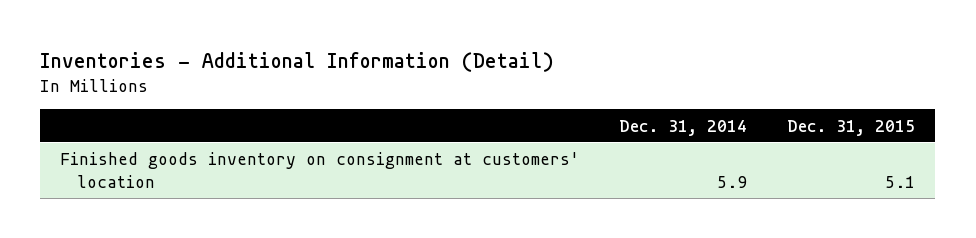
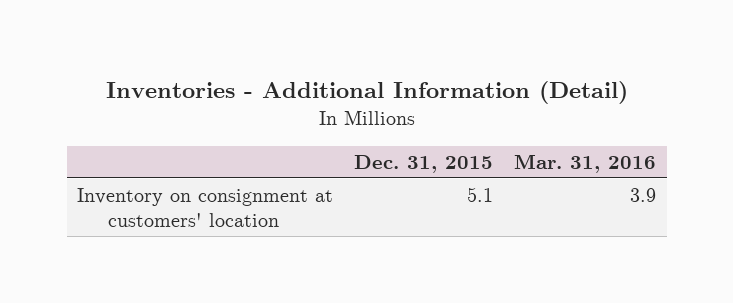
[619,119,748,136] Dec. 31, 2014 -> none
none -> [514,153,657,173] Mar. 31, 2016
[60,152,580,188] Finished goods inventory on consignment at customers' location -> [77,187,334,228] Inventory on consignment at customers' location

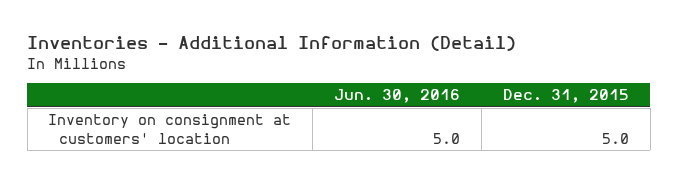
[514,153,657,173] Mar. 31, 2016 -> none
none -> [334,89,461,104] Jun. 30, 2016
[467,186,494,202] 5.1 -> [601,132,629,144] 5.0

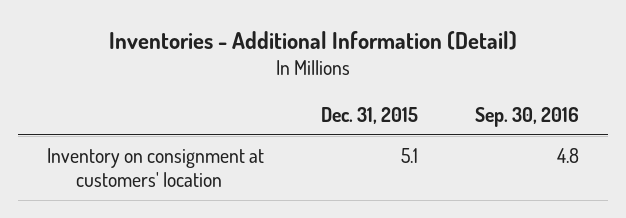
[334,89,461,104] Jun. 30, 2016 -> none
none -> [475,107,580,128] Sep. 30, 2016
[601,132,629,144] 5.0 -> [401,147,419,163] 5.1

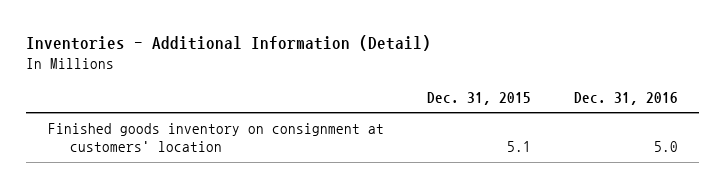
[475,107,580,128] Sep. 30, 2016 -> none
none -> [573,91,678,105] Dec. 31, 2016
[46,147,264,188] Inventory on consignment at customers' location -> [47,122,384,153] Finished goods inventory on consignment at customers' location

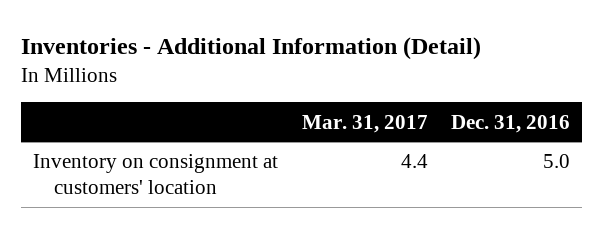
[426,91,531,105] Dec. 31, 2015 -> none
none -> [301,114,428,133] Mar. 31, 2017
[47,122,384,153] Finished goods inventory on consignment at customers' location -> [33,154,279,195] Inventory on consignment at customers' location

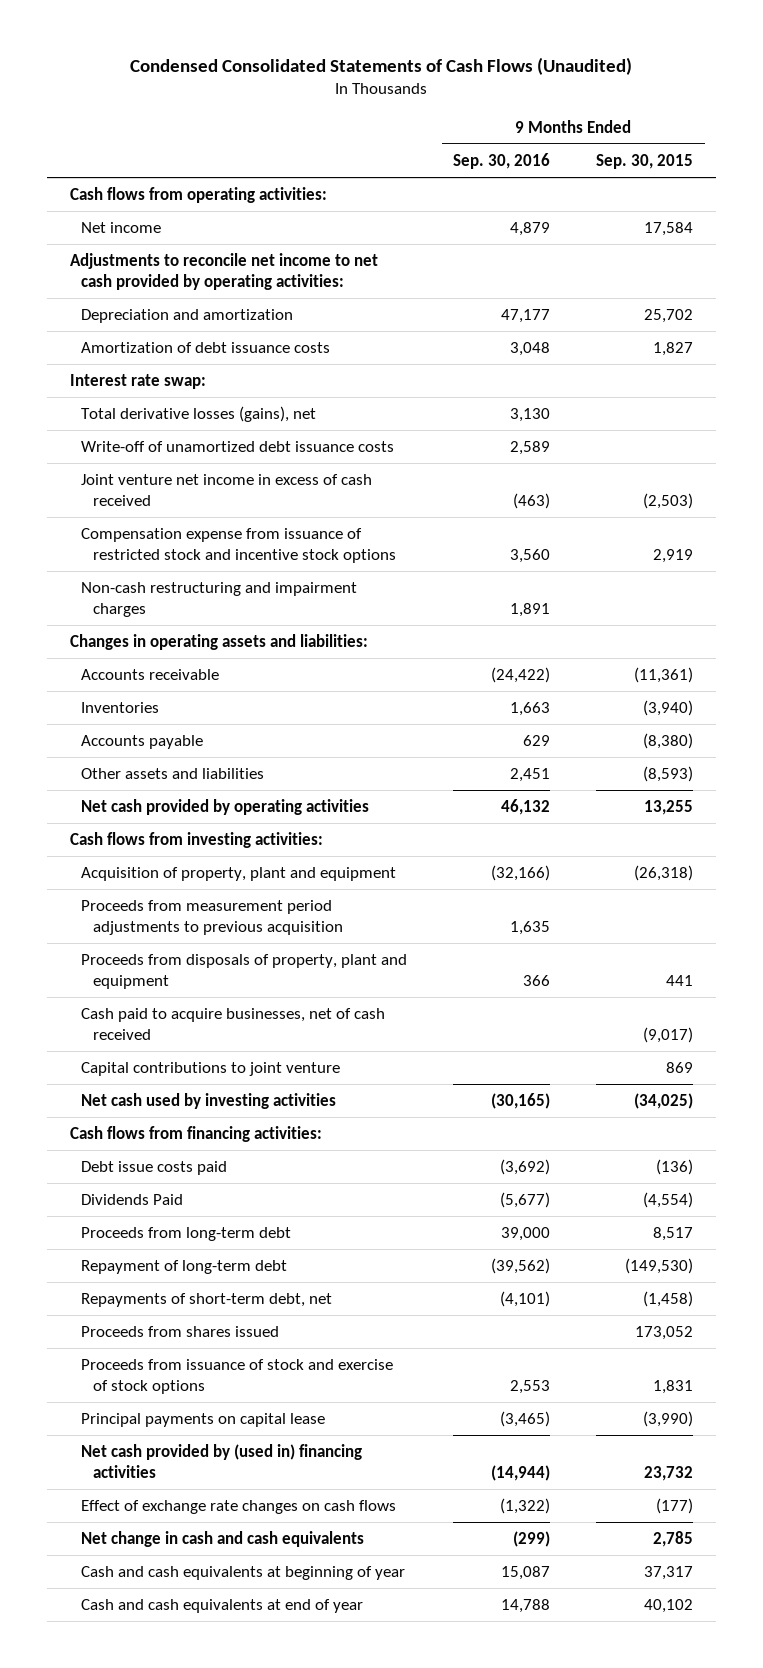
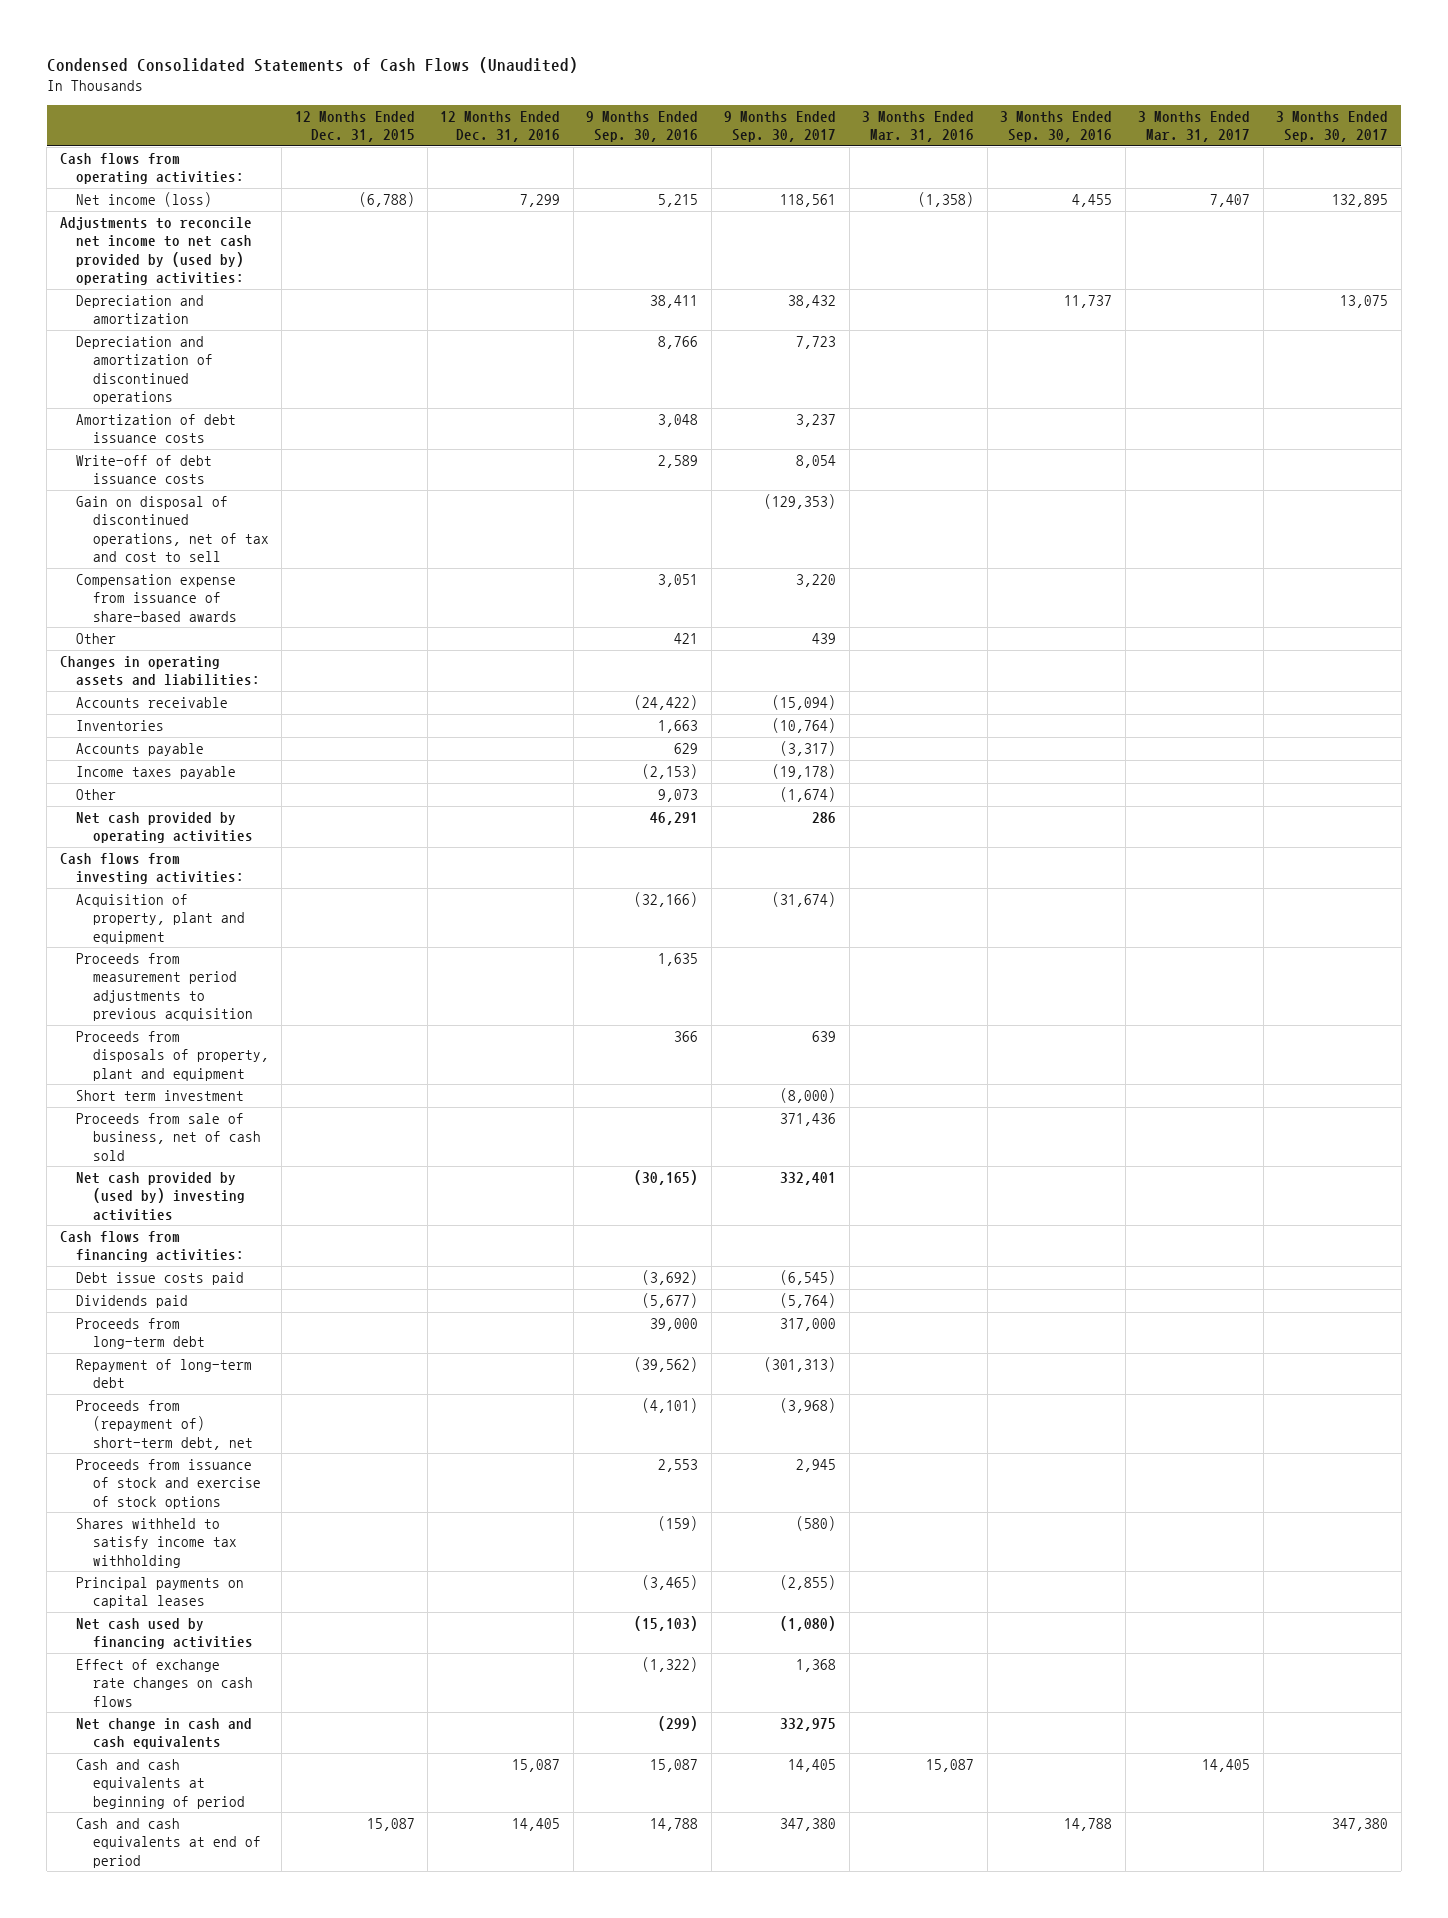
[596,153,694,169] Sep. 30, 2015 -> none
none -> [294,110,415,143] 12 Months Ended Dec. 31, 2015
none -> [440,110,561,143] 12 Months Ended Dec. 31, 2016
none -> [724,110,837,143] 9 Months Ended Sep. 30, 2017
none -> [862,110,975,143] 3 Months Ended Mar. 31, 2016
none -> [1000,110,1113,143] 3 Months Ended Sep. 30, 2016
none -> [1138,110,1251,143] 3 Months Ended Mar. 31, 2017
none -> [1276,110,1389,143] 3 Months Ended Sep. 30, 2017
[81,221,162,233] Net income -> [76,192,213,208] Net income (loss)
[510,221,551,236] 4,879 -> [658,194,699,208] 5,215
[69,252,378,290] Adjustments to reconcile net income to net cash provided by operating activities: -> [59,217,253,286] Adjustments to reconcile net income to net cash provided by (used by) operating activities:
[501,308,551,323] 47,177 -> [650,295,699,309] 38,411
none -> [76,336,213,405] Depreciation and amortization of discontinued operations
[69,373,206,389] Interest rate swap: -> none
[81,405,317,422] Total derivative losses (gains), net -> none
[81,473,373,506] Joint venture net income in excess of cash received -> none
[81,527,396,563] Compensation expense from issuance of restricted stock and incentive stock options -> none
[81,581,358,617] Non-cash restructuring and impairment charges -> none
[81,440,395,452] Write-off of unamortized debt issuance costs -> [76,455,213,485] Write-off of debt issuance costs
none -> [76,496,269,563] Gain on disposal of discontinued operations, net of tax and cost to sell
none -> [76,574,237,622] Compensation expense from issuance of share-based awards
none -> [76,633,117,645] Other
[81,767,265,779] Other assets and liabilities -> none
none -> [76,766,237,780] Income taxes payable
none -> [76,789,117,801] Other
[501,798,551,815] 46,132 -> [650,812,699,826] 46,291
[81,1007,386,1040] Cash paid to acquire businesses, net of cash received -> none
[81,1061,341,1076] Capital contributions to joint venture -> none
none -> [76,1090,245,1102] Short term investment
none -> [76,1113,261,1161] Proceeds from sale of business, net of cash sold
[81,1092,337,1109] Net cash used by investing activities -> [76,1172,245,1221] Net cash provided by (used by) investing activities
[81,1193,184,1205] Dividends Paid -> [76,1295,189,1309] Dividends paid
[81,1325,280,1337] Proceeds from shares issued -> none
[81,1292,333,1307] Repayments of short-term debt, net -> [76,1400,253,1450] Proceeds from (repayment of) short-term debt, net
none -> [76,1518,237,1568] Shares withheld to satisfy income tax withholding
[81,1412,326,1427] Principal payments on capital lease -> [76,1577,245,1609] Principal payments on capital leases
[81,1443,363,1478] Net cash provided by (used in) financing activities -> [76,1618,253,1650] Net cash used by financing activities
[491,1464,551,1481] (14,944) -> [634,1616,699,1632] (15,103)
[81,1565,406,1580] Cash and cash equivalents at beginning of year -> [76,1759,245,1809] Cash and cash equivalents at beginning of period
[81,1598,364,1613] Cash and cash equivalents at end of year -> [76,1818,261,1868] Cash and cash equivalents at end of period

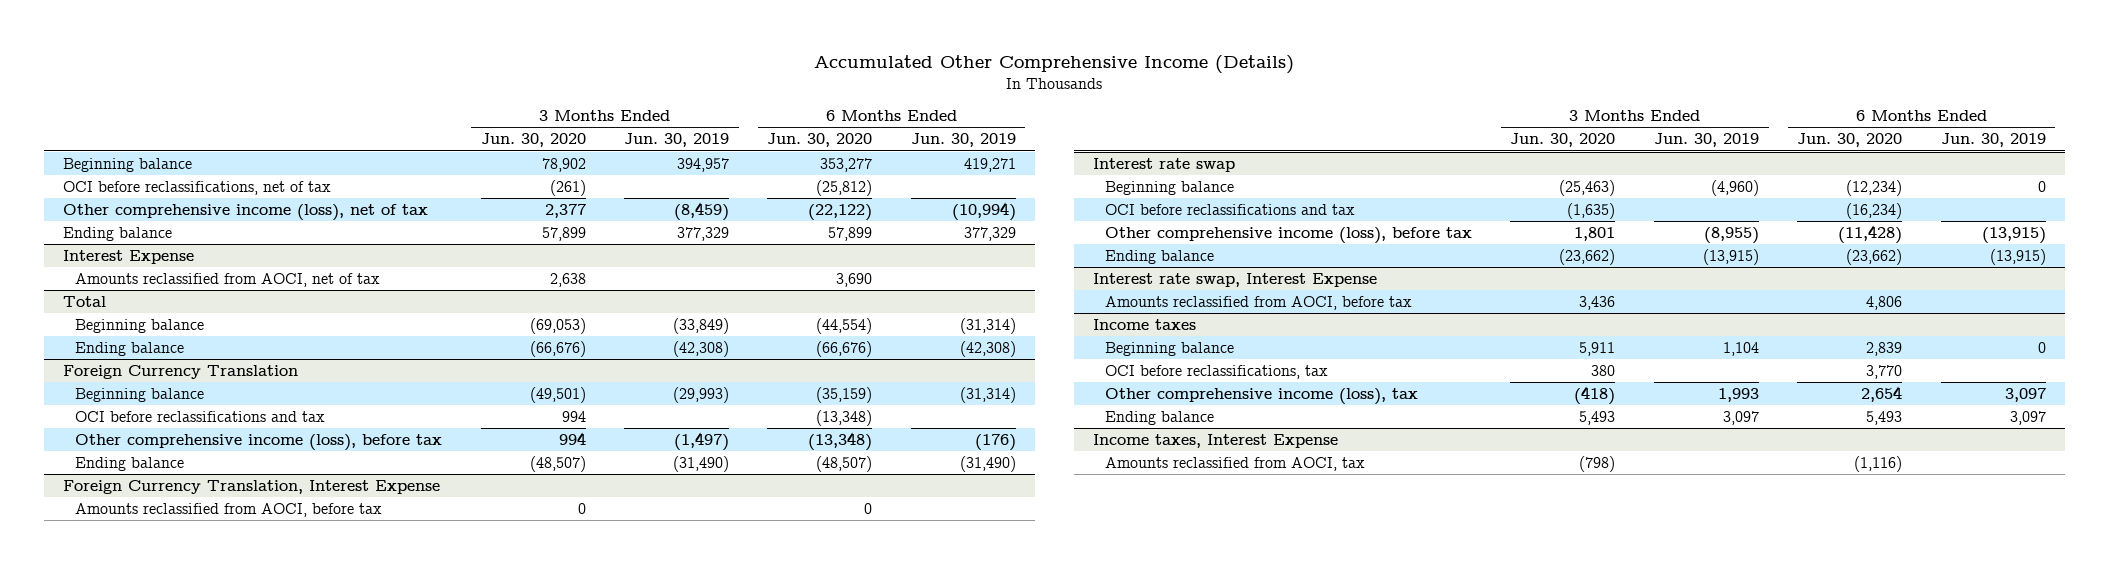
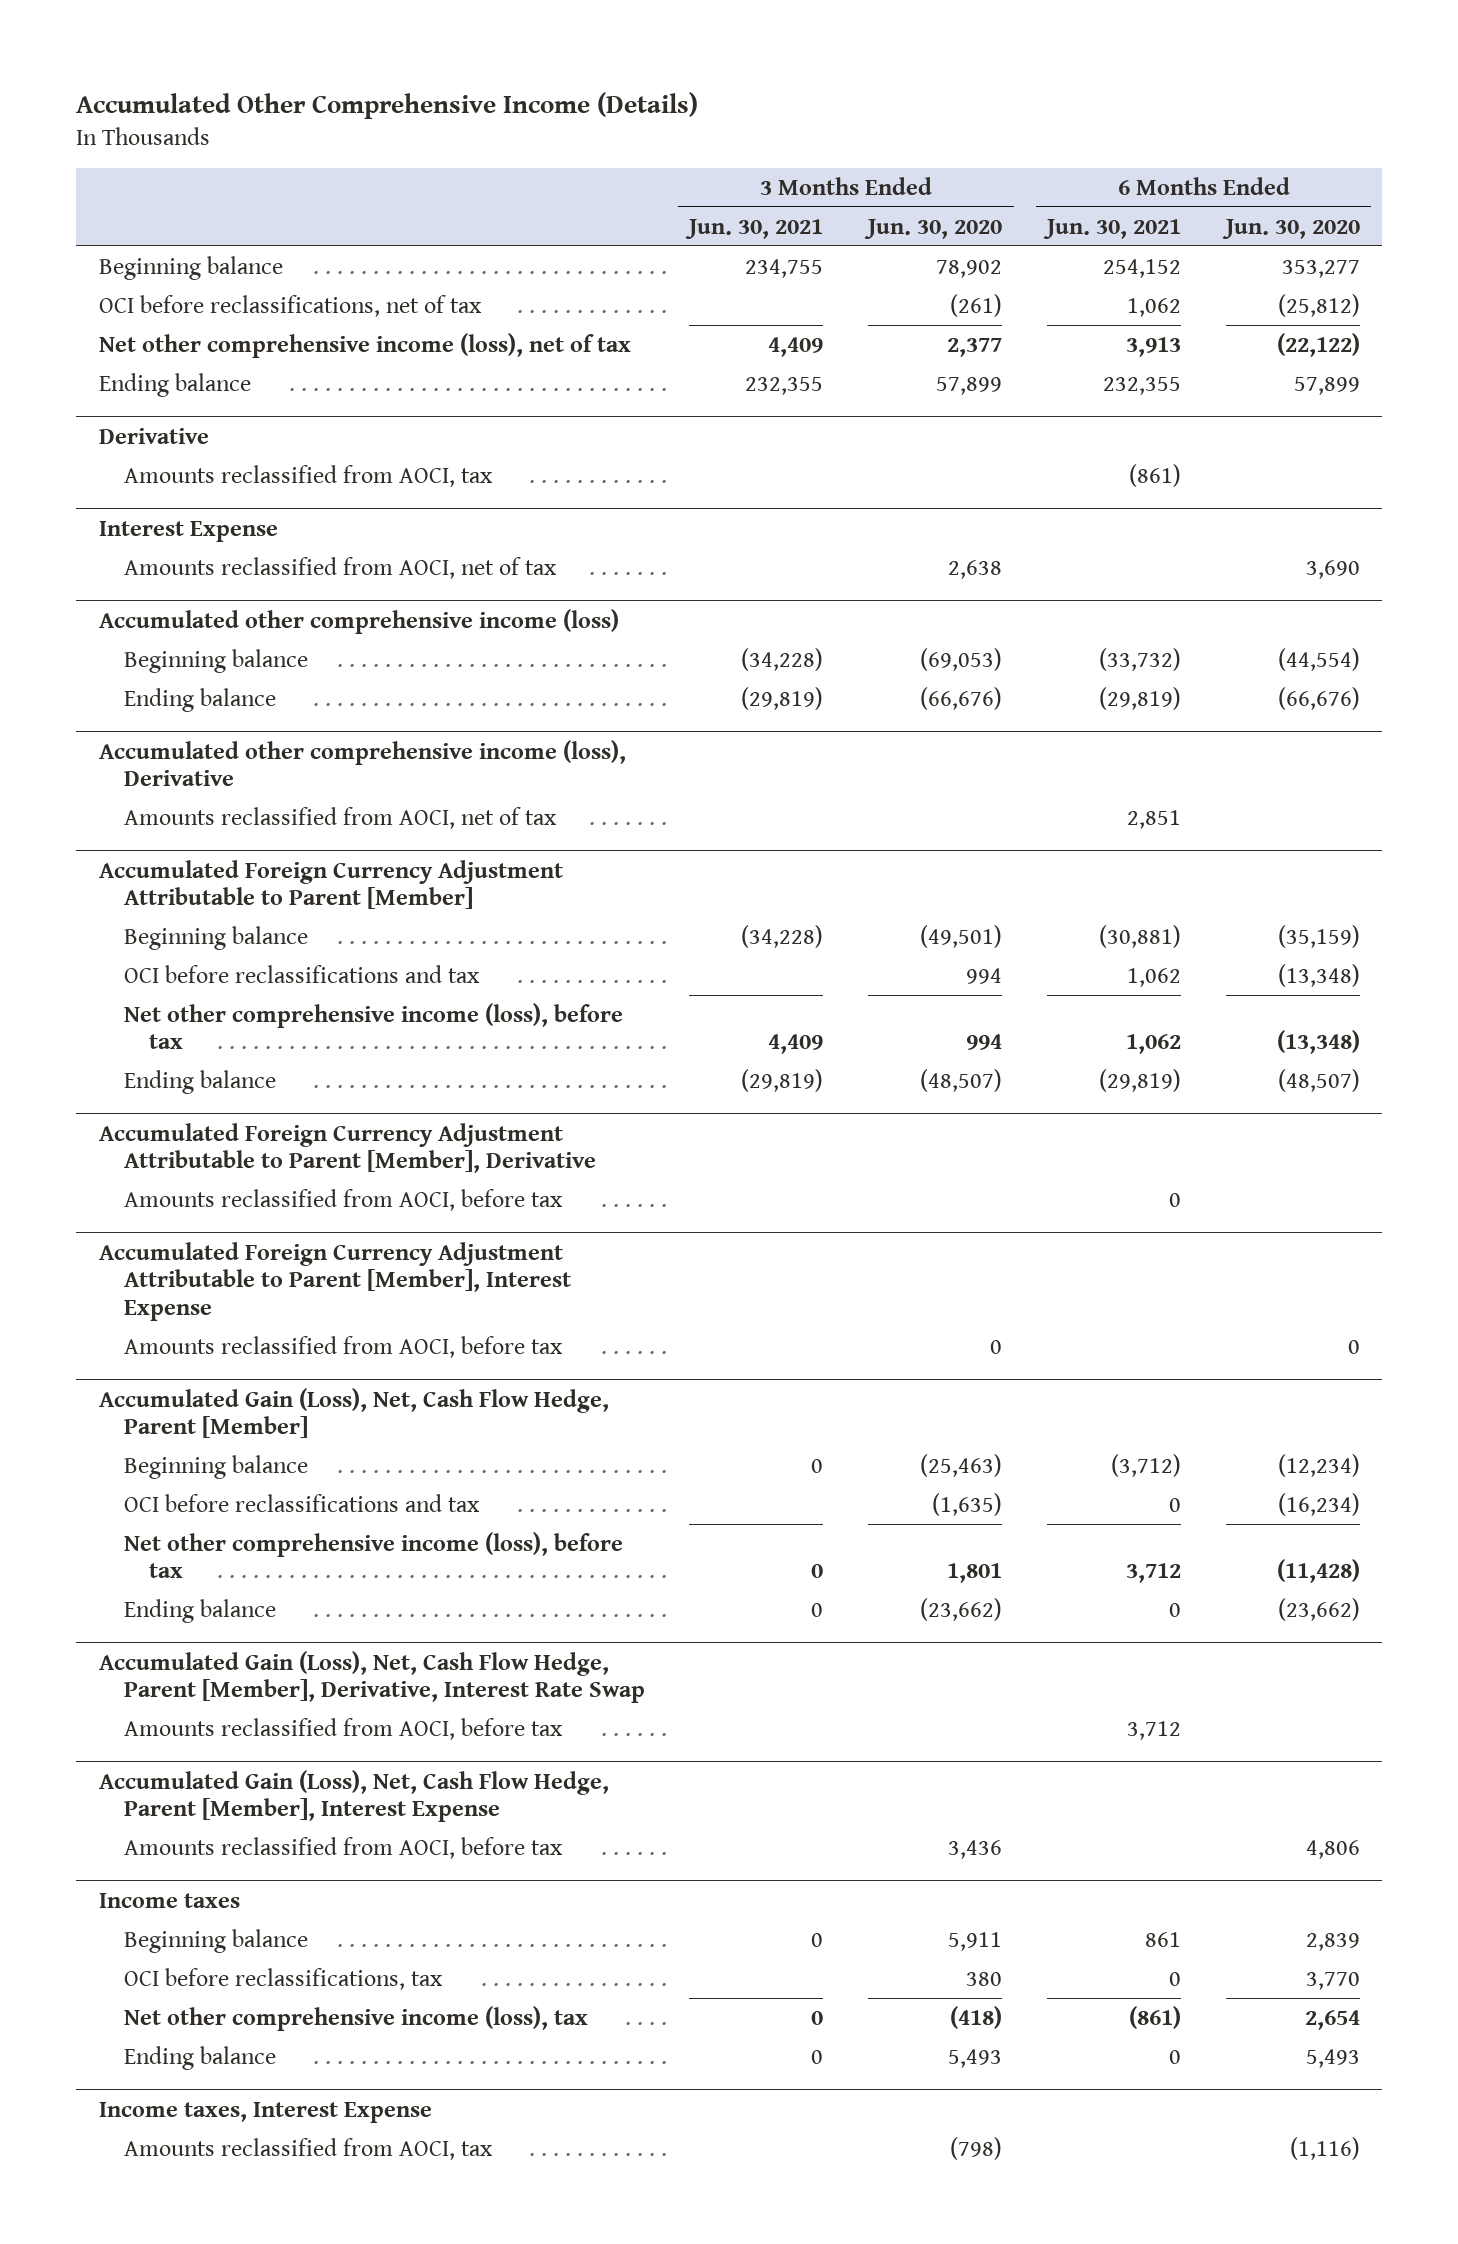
[623,133,729,148] Jun. 30, 2019 -> none
[910,133,1016,148] Jun. 30, 2019 -> none
none -> [685,218,824,239] Jun. 30, 2021
none -> [1043,218,1182,239] Jun. 30, 2021
[62,203,428,221] Other comprehensive income (loss), net of tax -> [98,332,631,358] Net other comprehensive income (loss), net of tax
none -> [98,427,209,444] Derivative
none -> [123,464,493,487] Amounts reclassified from AOCI, tax
[62,295,106,307] Total -> [98,608,619,634] Accumulated other comprehensive income (loss)
none -> [98,739,626,787] Accumulated other comprehensive income (loss), Derivative
none -> [123,806,557,829] Amounts reclassified from AOCI, net of tax
[62,364,298,379] Foreign Currency Translation -> [98,859,563,910] Accumulated Foreign Currency Adjustment Attributable to Parent [Member]
[75,433,443,451] Other comprehensive income (loss), before tax -> [123,1002,623,1050] Net other comprehensive income (loss), before tax
[62,479,440,494] Foreign Currency Translation, Interest Expense -> none
none -> [98,1122,596,1174] Accumulated Foreign Currency Adjustment Attributable to Parent [Member], Derivative
none -> [123,1188,563,1211] Amounts reclassified from AOCI, before tax
none -> [98,1241,571,1321] Accumulated Foreign Currency Adjustment Attributable to Parent [Member], Interest Expense
[1092,157,1235,172] Interest rate swap -> [98,1387,609,1439] Accumulated Gain (Loss), Net, Cash Flow Hedge, Parent [Member]
[1105,226,1473,244] Other comprehensive income (loss), before tax -> [123,1531,623,1579] Net other comprehensive income (loss), before tax
[1092,272,1377,287] Interest rate swap, Interest Expense -> none
none -> [98,1650,645,1704] Accumulated Gain (Loss), Net, Cash Flow Hedge, Parent [Member], Derivative, Interest Rate Swap
none -> [123,1717,563,1740] Amounts reclassified from AOCI, before tax
none -> [98,1769,609,1823] Accumulated Gain (Loss), Net, Cash Flow Hedge, Parent [Member], Interest Expense
[1105,387,1419,405] Other comprehensive income (loss), tax -> [123,2005,588,2031] Net other comprehensive income (loss), tax

